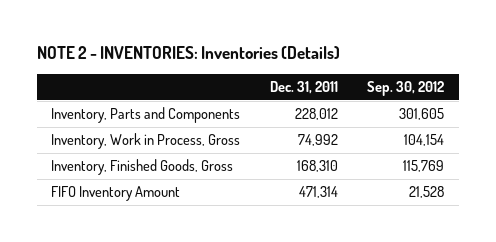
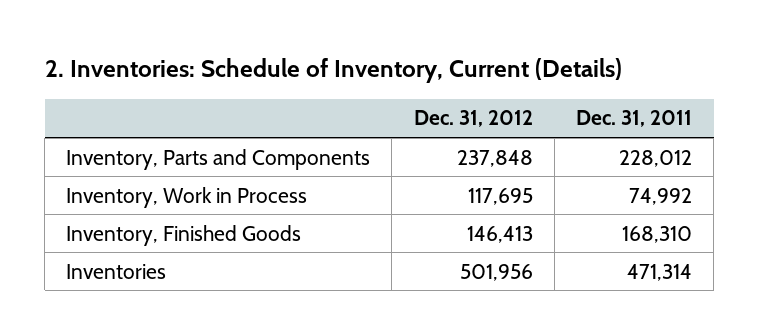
[36,46,340,60] NOTE 2 - INVENTORIES: Inventories (Details) -> [44,58,622,84] 2. Inventories: Schedule of Inventory, Current (Details)
[367,81,445,97] Sep. 30, 2012 -> none
none -> [413,110,533,128] Dec. 31, 2012
[51,133,241,150] Inventory, Work in Process, Gross -> [66,186,308,208] Inventory, Work in Process
[51,159,234,176] Inventory, Finished Goods, Gross -> [66,224,302,246] Inventory, Finished Goods
[51,186,181,202] FIFO Inventory Amount -> [66,263,167,279] Inventories

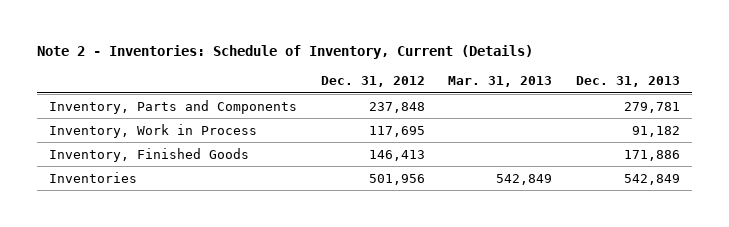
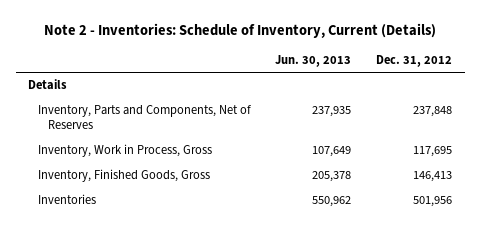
[448,76,553,88] Mar. 31, 2013 -> none
[576,76,681,88] Dec. 31, 2013 -> none
none -> [275,54,352,67] Jun. 30, 2013
none -> [27,79,67,91] Details
[49,99,298,114] Inventory, Parts and Components -> [37,105,251,130] Inventory, Parts and Components, Net of Reserves
[49,123,258,138] Inventory, Work in Process -> [37,144,212,158] Inventory, Work in Process, Gross
[49,147,250,162] Inventory, Finished Goods -> [37,169,210,183] Inventory, Finished Goods, Gross

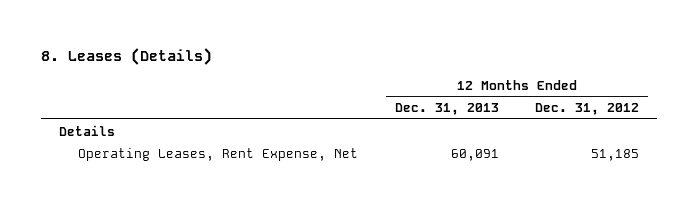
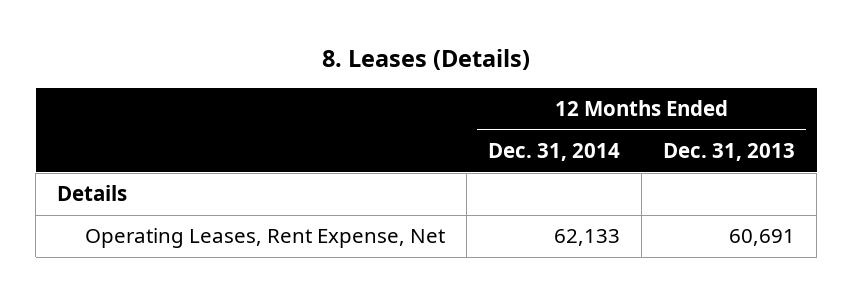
[535,103,640,116] Dec. 31, 2012 -> none
none -> [488,143,621,162] Dec. 31, 2014
[450,148,499,161] 60,091 -> [729,229,796,247] 60,691

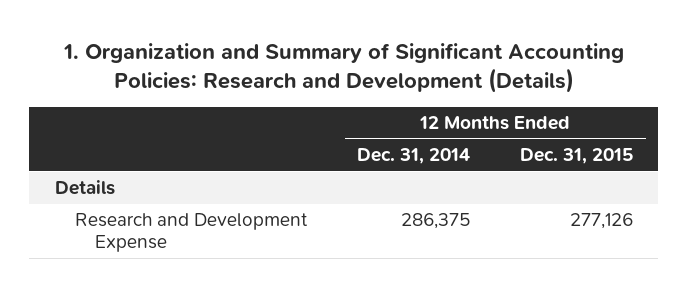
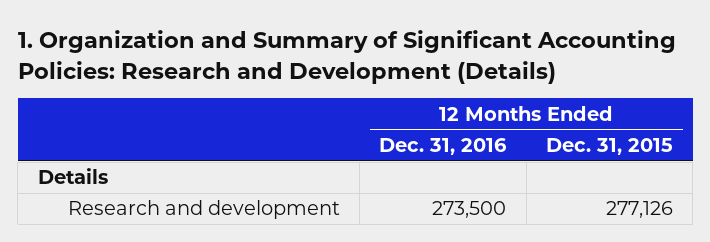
[357,148,471,165] Dec. 31, 2014 -> none
none -> [379,137,508,155] Dec. 31, 2016
[74,213,308,253] Research and Development Expense -> [68,200,341,220] Research and development

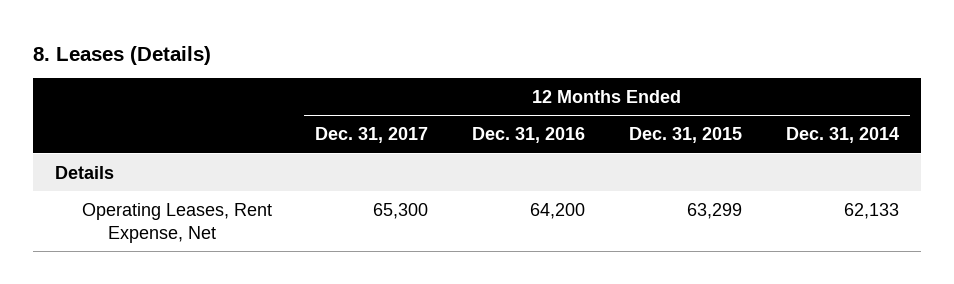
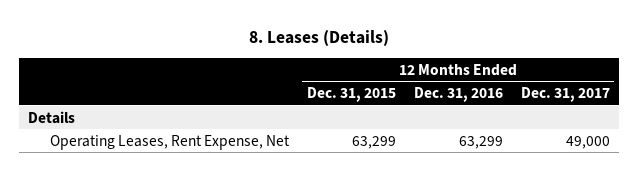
[786,127,900,144] Dec. 31, 2014 -> none
[373,202,429,219] 65,300 -> [565,135,610,149] 49,000
[530,202,586,219] 64,200 -> [458,135,503,149] 63,299

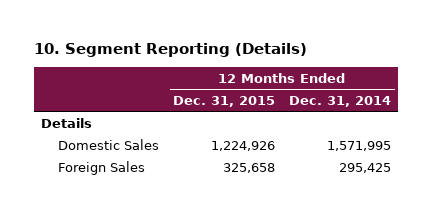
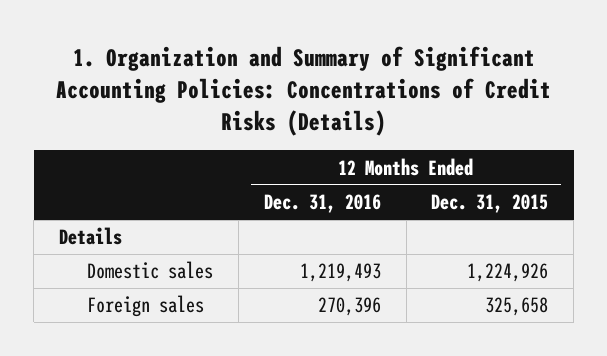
[33,43,307,58] 10. Segment Reporting (Details) -> [55,45,551,136] 1. Organization and Summary of Significant Accounting Policies: Concentrations of Credit Risks (Details)
[289,96,392,108] Dec. 31, 2014 -> none
none -> [263,194,381,214] Dec. 31, 2016
[58,138,160,150] Domestic Sales -> [87,261,214,280] Domestic sales
[58,160,146,175] Foreign Sales -> [87,295,205,318] Foreign sales

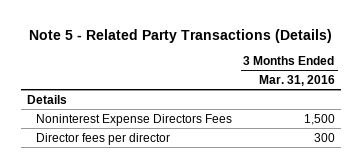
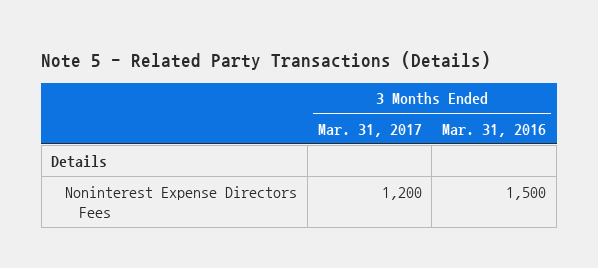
none -> [317,123,422,137] Mar. 31, 2017
[35,132,170,145] Director fees per director -> none

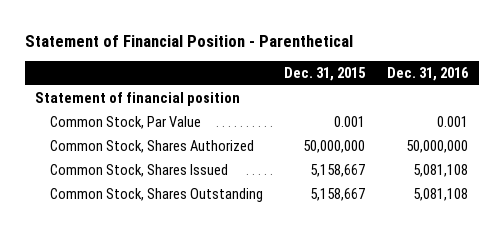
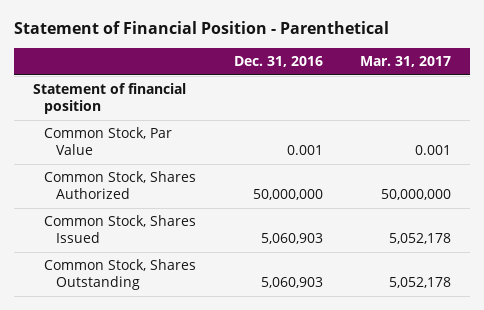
[284,67,367,82] Dec. 31, 2015 -> none
none -> [360,55,452,67] Mar. 31, 2017
[412,163,468,177] 5,081,108 -> [260,232,323,244] 5,060,903
[412,187,468,201] 5,081,108 -> [260,276,323,288] 5,060,903

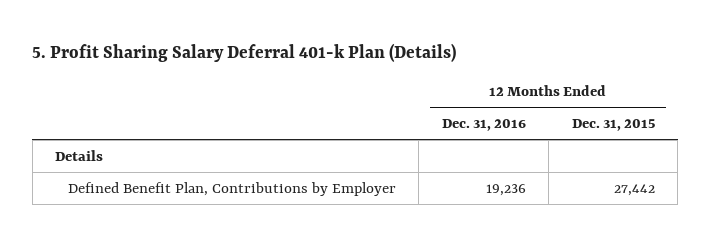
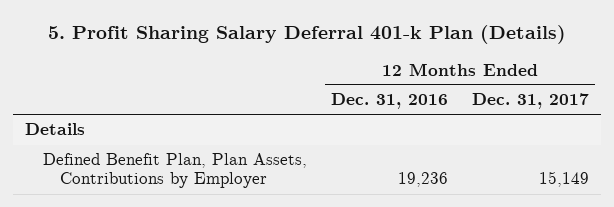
[571,119,655,132] Dec. 31, 2015 -> none
none -> [471,93,589,110] Dec. 31, 2017
[67,181,396,196] Defined Benefit Plan, Contributions by Employer -> [42,153,307,189] Defined Benefit Plan, Plan Assets, Contributions by Employer

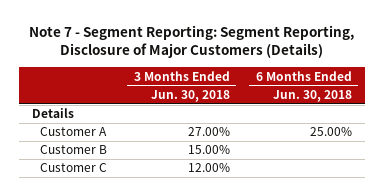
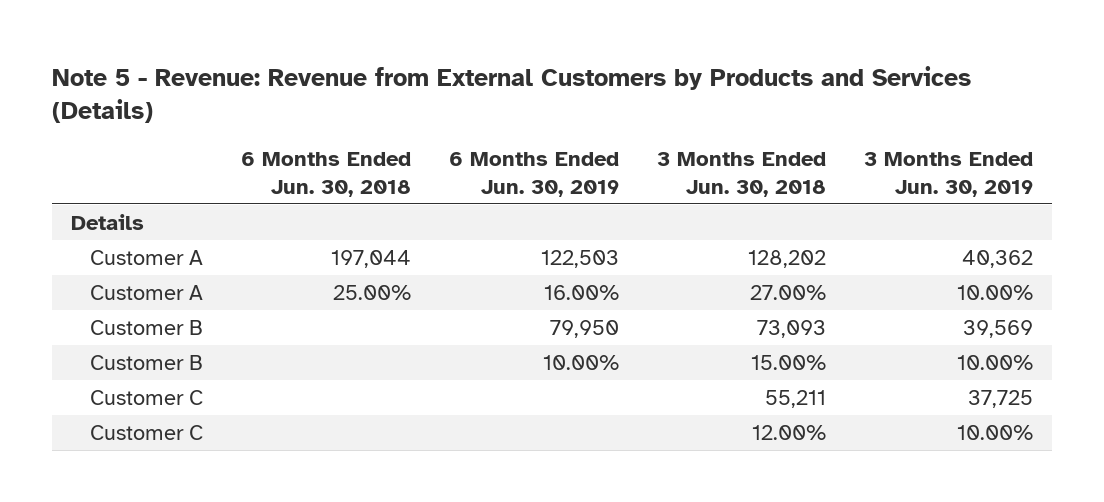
[28,25,354,59] Note 7 - Segment Reporting: Segment Reporting, Disclosure of Major Customers (Details) -> [52,65,972,124] Note 5 - Revenue: Revenue from External Customers by Products and Services (Details)
none -> [449,151,620,197] 6 Months Ended Jun. 30, 2019
none -> [864,151,1034,197] 3 Months Ended Jun. 30, 2019
none -> [90,249,204,265] Customer A
none -> [90,319,204,335] Customer B
none -> [90,389,204,405] Customer C

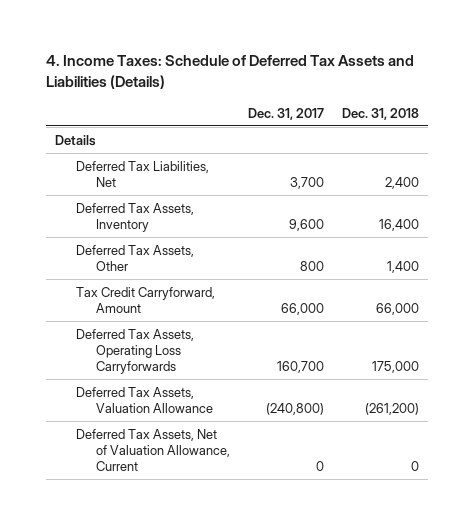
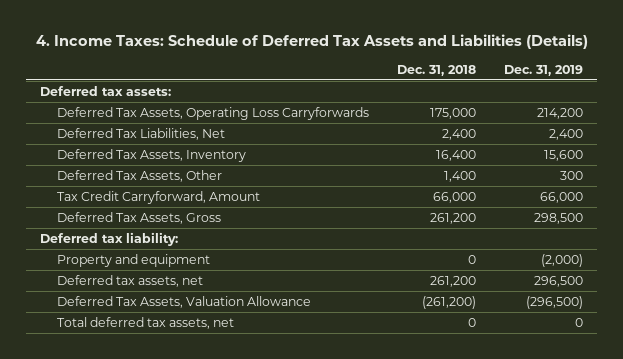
[248,107,325,120] Dec. 31, 2017 -> none
none -> [504,64,584,76] Dec. 31, 2019
[54,134,96,146] Details -> none
none -> [40,85,172,96] Deferred tax assets:
[75,328,194,375] Deferred Tax Assets, Operating Loss Carryforwards -> [57,106,370,120] Deferred Tax Assets, Operating Loss Carryforwards
none -> [57,211,222,224] Deferred Tax Assets, Gross
none -> [40,231,179,246] Deferred tax liability:
none -> [57,253,211,267] Property and equipment
none -> [57,274,204,287] Deferred tax assets, net
[75,428,231,472] Deferred Tax Assets, Net of Valuation Allowance, Current -> [57,316,235,329] Total deferred tax assets, net

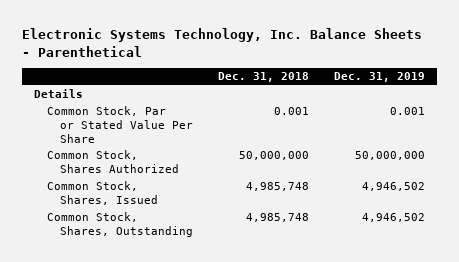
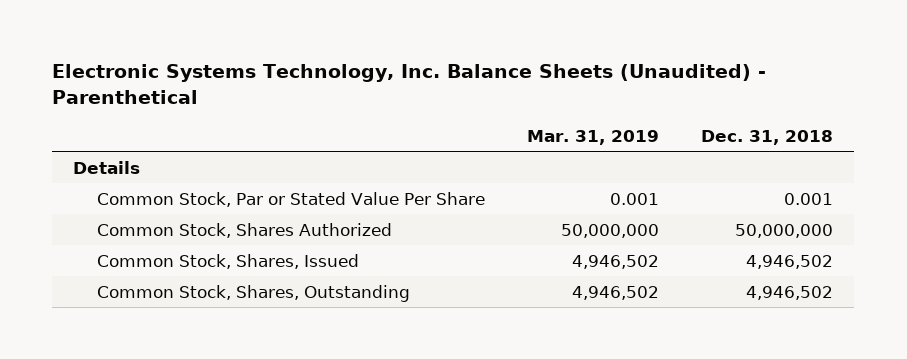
[21,28,422,57] Electronic Systems Technology, Inc. Balance Sheets - Parenthetical -> [52,63,767,104] Electronic Systems Technology, Inc. Balance Sheets (Unaudited) - Parenthetical
[333,72,425,83] Dec. 31, 2019 -> none
none -> [527,129,660,145] Mar. 31, 2019
[245,182,309,192] 4,985,748 -> [746,254,834,269] 4,946,502
[245,213,309,223] 4,985,748 -> [746,285,834,300] 4,946,502

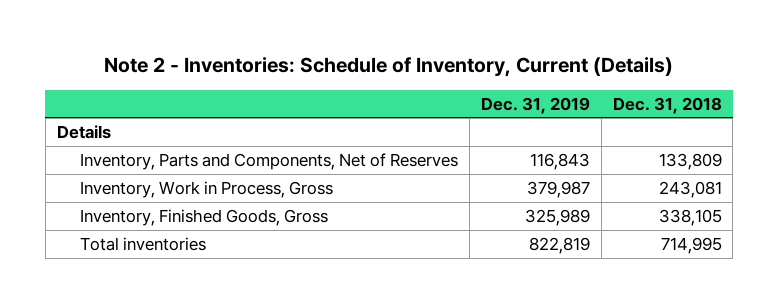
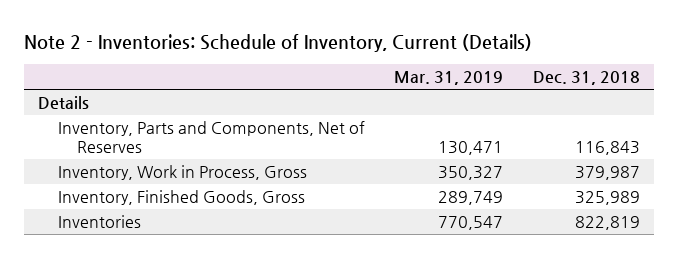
[481,96,591,114] Dec. 31, 2019 -> none
none -> [394,71,504,86] Mar. 31, 2019
[658,153,722,171] 133,809 -> [574,141,640,156] 116,843
[658,181,722,199] 243,081 -> [574,166,640,181] 379,987
[658,209,722,227] 338,105 -> [574,191,640,206] 325,989
[80,237,207,252] Total inventories -> [57,215,141,229] Inventories
[660,237,722,255] 714,995 -> [574,216,640,231] 822,819

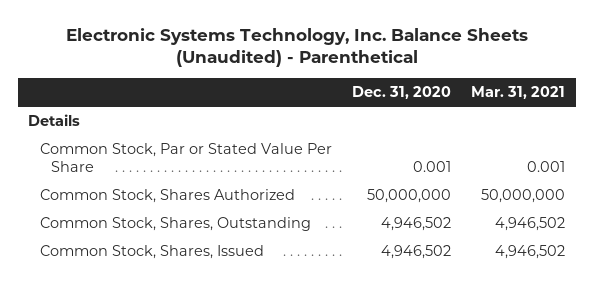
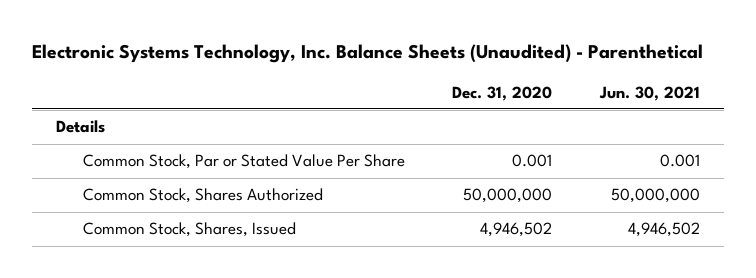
[471,86,566,100] Mar. 31, 2021 -> none
none -> [599,85,701,101] Jun. 30, 2021
[39,217,311,232] Common Stock, Shares, Outstanding -> none

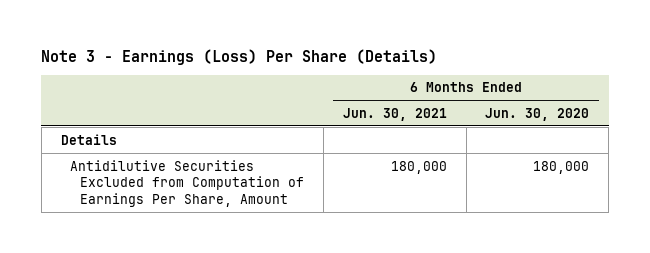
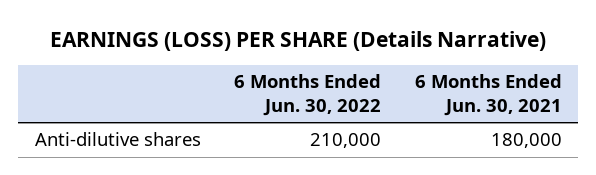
[41,48,438,65] Note 3 - Earnings (Loss) Per Share (Details) -> [50,30,547,51] EARNINGS (LOSS) PER SHARE (Details Narrative)
[485,107,590,121] Jun. 30, 2020 -> none
none -> [234,74,382,116] 6 Months Ended Jun. 30, 2022
[60,133,117,145] Details -> none
[70,159,304,207] Antidilutive Securities Excluded from Computation of Earnings Per Share, Amount -> [34,132,201,147] Anti-dilutive shares

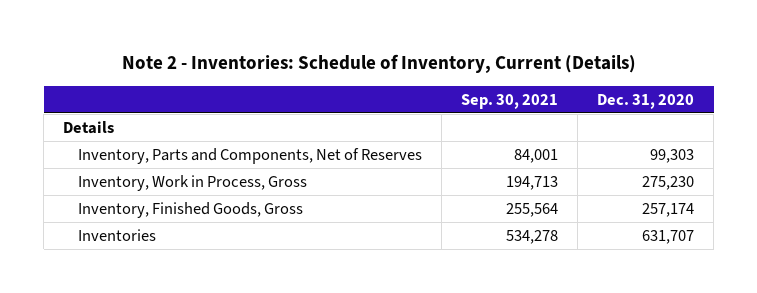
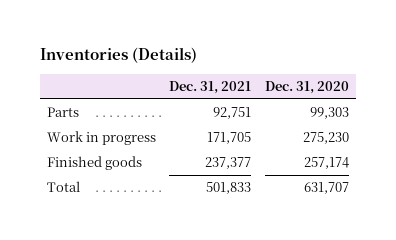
[121,54,636,74] Note 2 - Inventories: Schedule of Inventory, Current (Details) -> [39,47,197,64] Inventories (Details)
[460,93,558,109] Sep. 30, 2021 -> none
none -> [169,80,252,94] Dec. 31, 2021
[63,121,115,135] Details -> none
[77,148,422,165] Inventory, Parts and Components, Net of Reserves -> [46,107,79,118] Parts
[77,175,307,192] Inventory, Work in Process, Gross -> [46,131,156,146] Work in progress
[77,202,303,219] Inventory, Finished Goods, Gross -> [46,156,142,171] Finished goods
[77,229,156,242] Inventories -> [46,181,80,193] Total

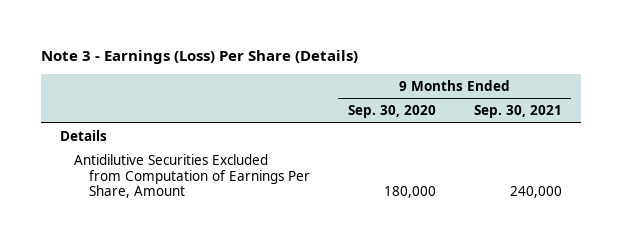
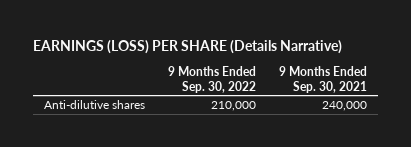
[40,50,358,65] Note 3 - Earnings (Loss) Per Share (Details) -> [32,40,342,55] EARNINGS (LOSS) PER SHARE (Details Narrative)
[347,105,436,119] Sep. 30, 2020 -> none
none -> [167,66,256,93] 9 Months Ended Sep. 30, 2022
[59,129,107,141] Details -> none
[74,153,310,199] Antidilutive Securities Excluded from Computation of Earnings Per Share, Amount -> [44,100,146,110] Anti-dilutive shares

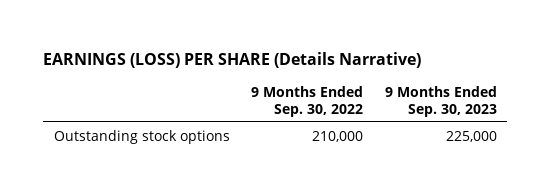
[278,66,367,93] 9 Months Ended Sep. 30, 2021 -> none
none -> [384,85,497,117] 9 Months Ended Sep. 30, 2023
[44,100,146,110] Anti-dilutive shares -> [54,129,231,144] Outstanding stock options

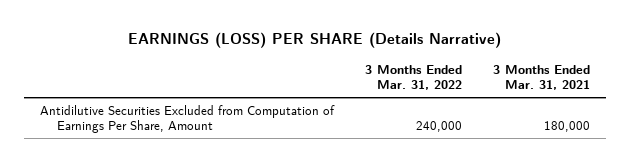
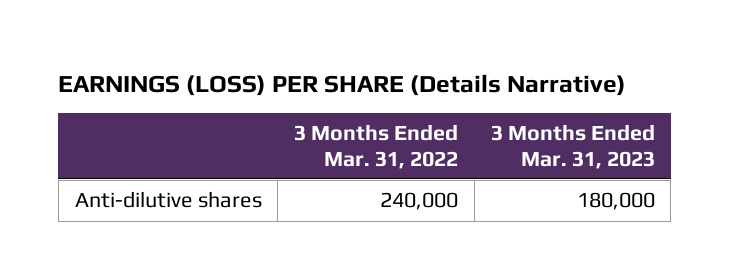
[493,65,591,91] 3 Months Ended Mar. 31, 2021 -> none
none -> [490,124,655,169] 3 Months Ended Mar. 31, 2023
[39,105,335,134] Antidilutive Securities Excluded from Computation of Earnings Per Share, Amount -> [74,191,262,209] Anti-dilutive shares

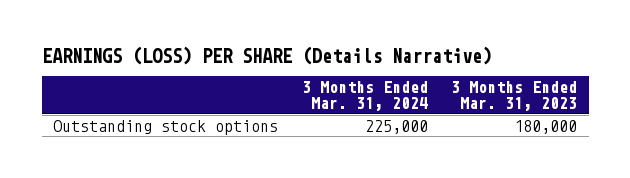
[294,124,459,169] 3 Months Ended Mar. 31, 2022 -> none
none -> [301,80,428,112] 3 Months Ended Mar. 31, 2024
[74,191,262,209] Anti-dilutive shares -> [53,119,279,135] Outstanding stock options

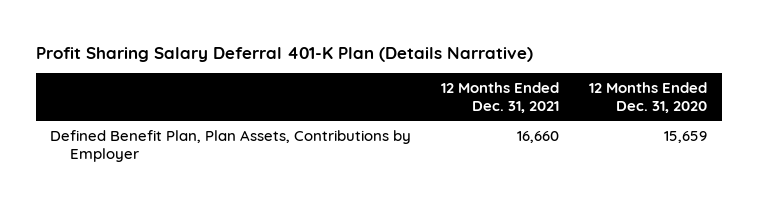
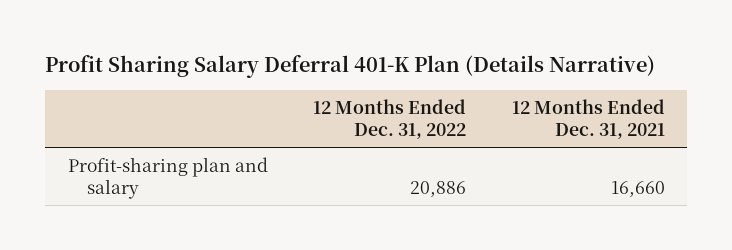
[588,82,707,114] 12 Months Ended Dec. 31, 2020 -> none
none -> [313,98,467,139] 12 Months Ended Dec. 31, 2022
[50,129,412,162] Defined Benefit Plan, Plan Assets, Contributions by Employer -> [67,157,268,200] Profit-sharing plan and salary

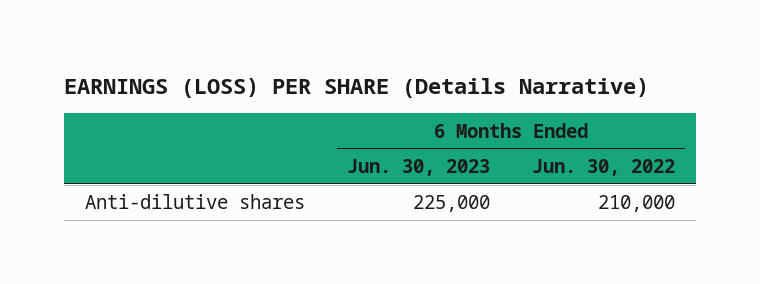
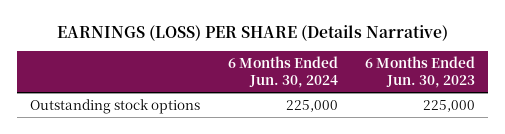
[531,159,675,177] Jun. 30, 2022 -> none
none -> [227,56,338,89] 6 Months Ended Jun. 30, 2024
[85,194,306,210] Anti-dilutive shares -> [30,98,201,114] Outstanding stock options

